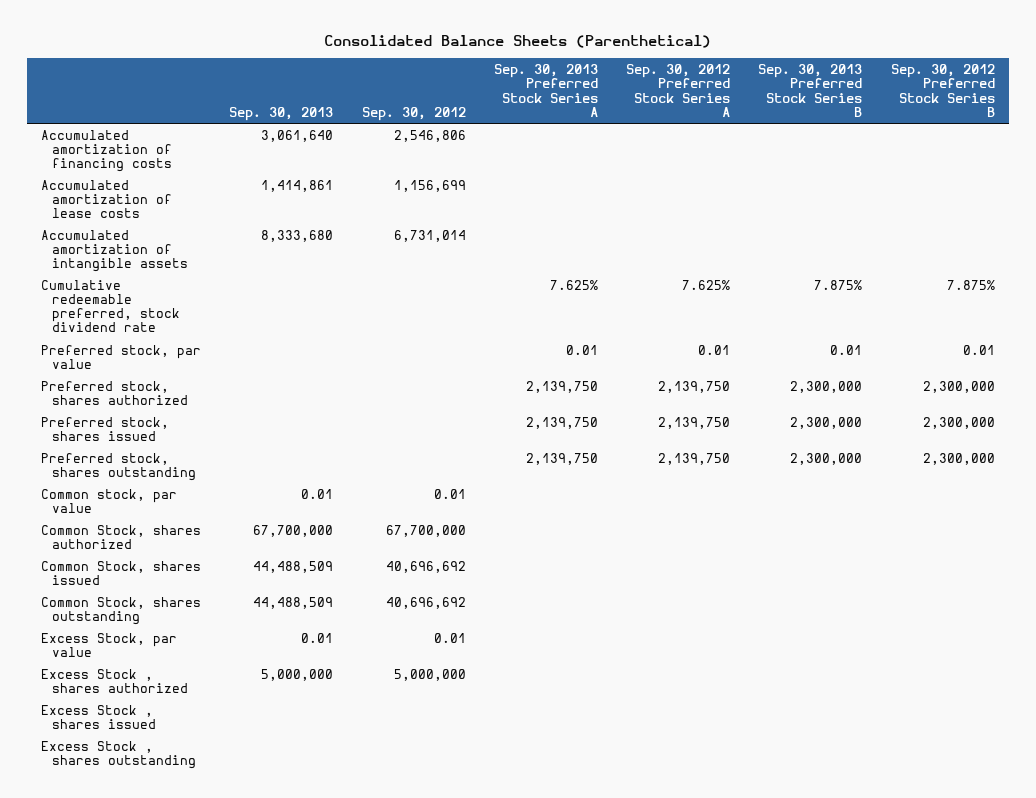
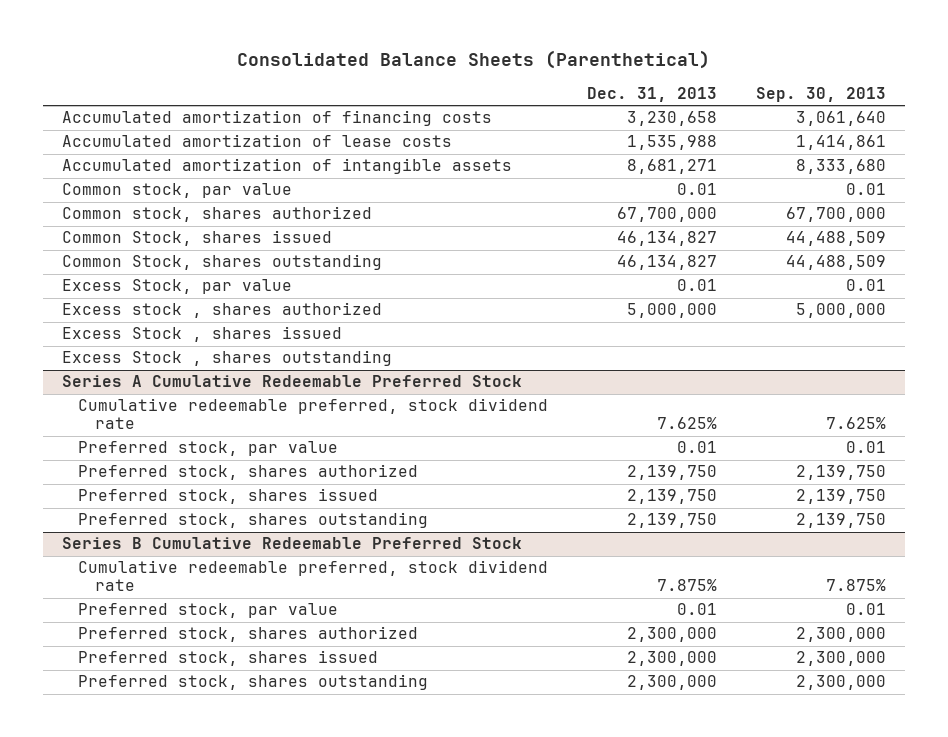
[361,106,466,121] Sep. 30, 2012 -> none
[493,64,598,117] Sep. 30, 2013 Preferred Stock Series A -> none
[626,64,731,117] Sep. 30, 2012 Preferred Stock Series A -> none
[758,64,863,117] Sep. 30, 2013 Preferred Stock Series B -> none
[890,64,995,117] Sep. 30, 2012 Preferred Stock Series B -> none
none -> [587,87,718,103] Dec. 31, 2013
[40,279,180,333] Cumulative redeemable preferred, stock dividend rate -> none
[40,344,201,369] Preferred stock, par value -> none
[40,380,188,405] Preferred stock, shares authorized -> none
[40,416,169,441] Preferred stock, shares issued -> none
[40,452,196,481] Preferred stock, shares outstanding -> none
[40,524,201,549] Common Stock, shares authorized -> [61,206,372,223] Common stock, shares authorized
[40,668,188,693] Excess Stock , shares authorized -> [61,302,382,319] Excess stock , shares authorized
none -> [61,375,522,388] Series A Cumulative Redeemable Preferred Stock
none -> [78,398,549,430] Cumulative redeemable preferred, stock dividend rate
none -> [78,441,339,457] Preferred stock, par value
none -> [78,464,419,481] Preferred stock, shares authorized
none -> [78,488,379,505] Preferred stock, shares issued
none -> [78,512,429,529] Preferred stock, shares outstanding
none -> [61,537,522,550] Series B Cumulative Redeemable Preferred Stock
none -> [78,560,549,592] Cumulative redeemable preferred, stock dividend rate
none -> [78,603,339,619] Preferred stock, par value
none -> [78,626,419,643] Preferred stock, shares authorized
none -> [78,650,379,667] Preferred stock, shares issued
none -> [78,674,429,691] Preferred stock, shares outstanding

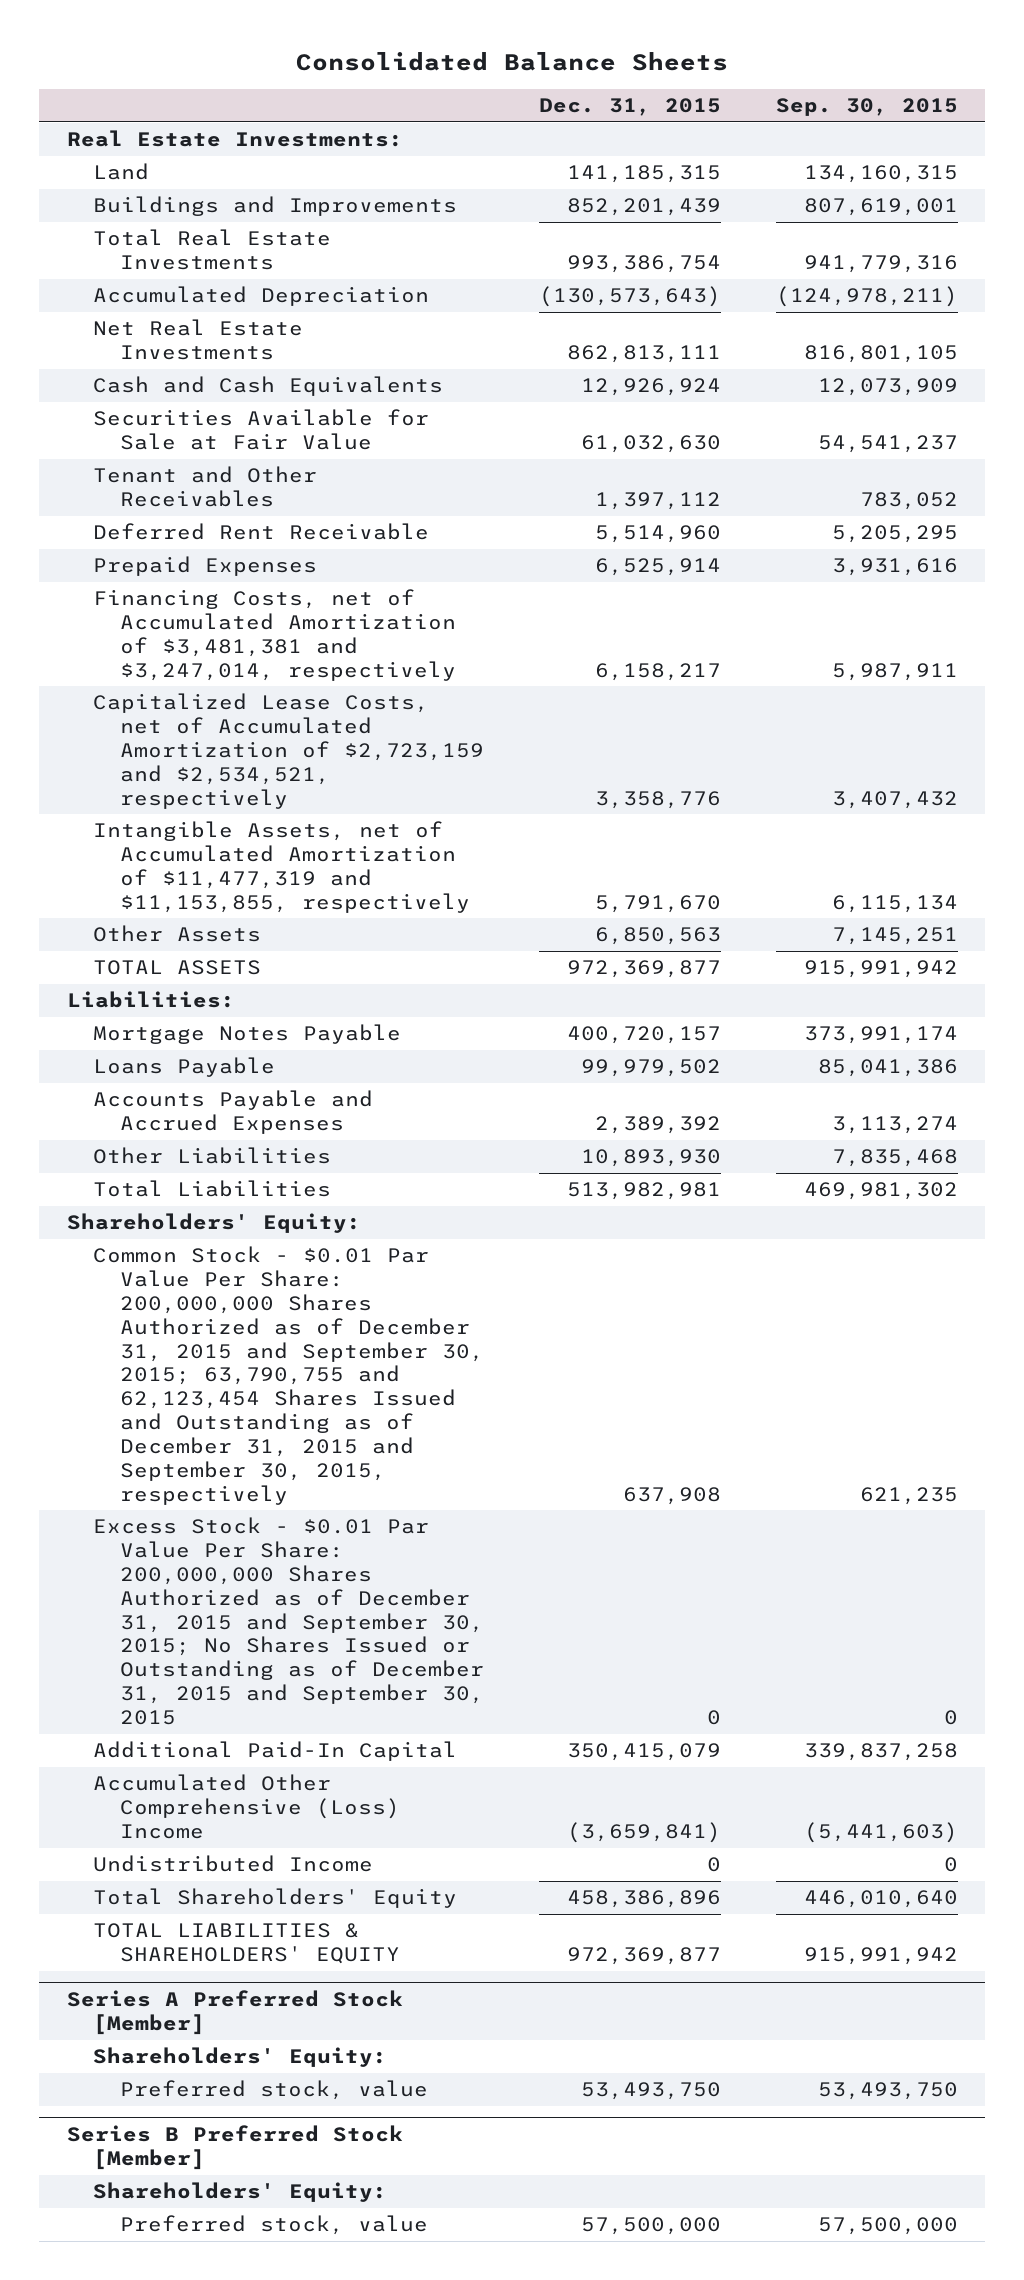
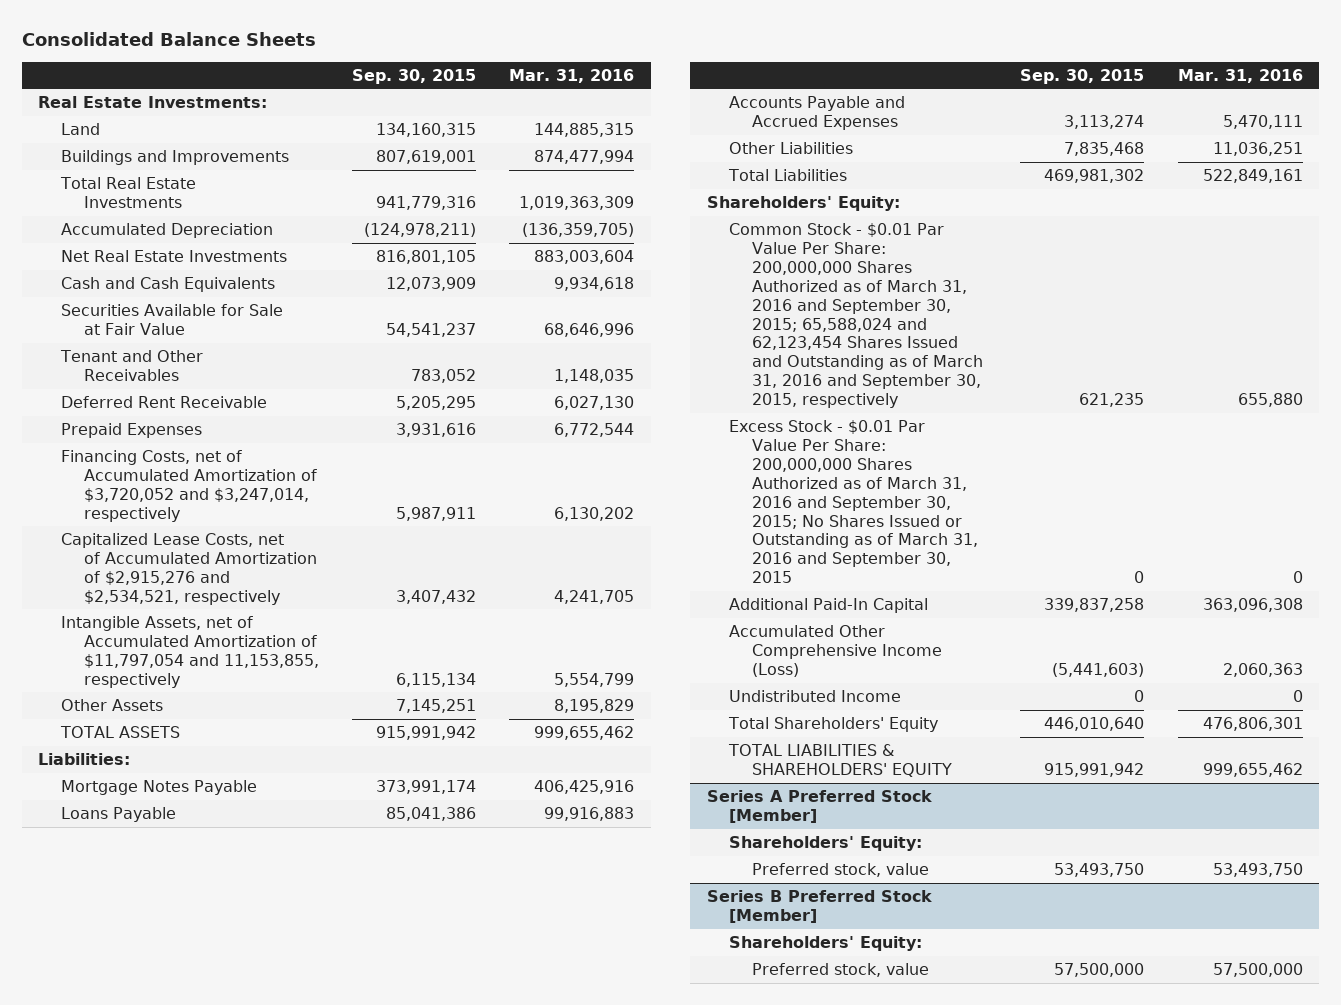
[538,98,721,117] Dec. 31, 2015 -> none
none -> [509,68,635,83] Mar. 31, 2016
[93,589,456,681] Financing Costs, net of Accumulated Amortization of $3,481,381 and $3,247,014, respectively -> [60,450,317,522] Financing Costs, net of Accumulated Amortization of $3,720,052 and $3,247,014, respectively
[93,693,484,809] Capitalized Lease Costs, net of Accumulated Amortization of $2,723,159 and $2,534,521, respectively -> [60,533,317,605] Capitalized Lease Costs, net of Accumulated Amortization of $2,915,276 and $2,534,521, respectively
[93,821,470,913] Intangible Assets, net of Accumulated Amortization of $11,477,319 and $11,153,855, respectively -> [60,616,319,688] Intangible Assets, net of Accumulated Amortization of $11,797,054 and 11,153,855, respectively
[93,1246,484,1505] Common Stock - $0.01 Par Value Per Share: 200,000,000 Shares Authorized as of December 31, 2015 and September 30, 2015; 63,790,755 and 62,123,454 Shares Issued and Outstanding as of December 31, 2015 and September 30, 2015, respectively -> [729,223,984,409] Common Stock - $0.01 Par Value Per Share: 200,000,000 Shares Authorized as of March 31, 2016 and September 30, 2015; 65,588,024 and 62,123,454 Shares Issued and Outstanding as of March 31, 2016 and September 30, 2015, respectively
[93,1517,484,1725] Excess Stock - $0.01 Par Value Per Share: 200,000,000 Shares Authorized as of December 31, 2015 and September 30, 2015; No Shares Issued or Outstanding as of December 31, 2015 and September 30, 2015 -> [729,420,979,584] Excess Stock - $0.01 Par Value Per Share: 200,000,000 Shares Authorized as of March 31, 2016 and September 30, 2015; No Shares Issued or Outstanding as of March 31, 2016 and September 30, 2015
[93,1774,400,1839] Accumulated Other Comprehensive (Loss) Income -> [729,625,943,677] Accumulated Other Comprehensive Income (Loss)

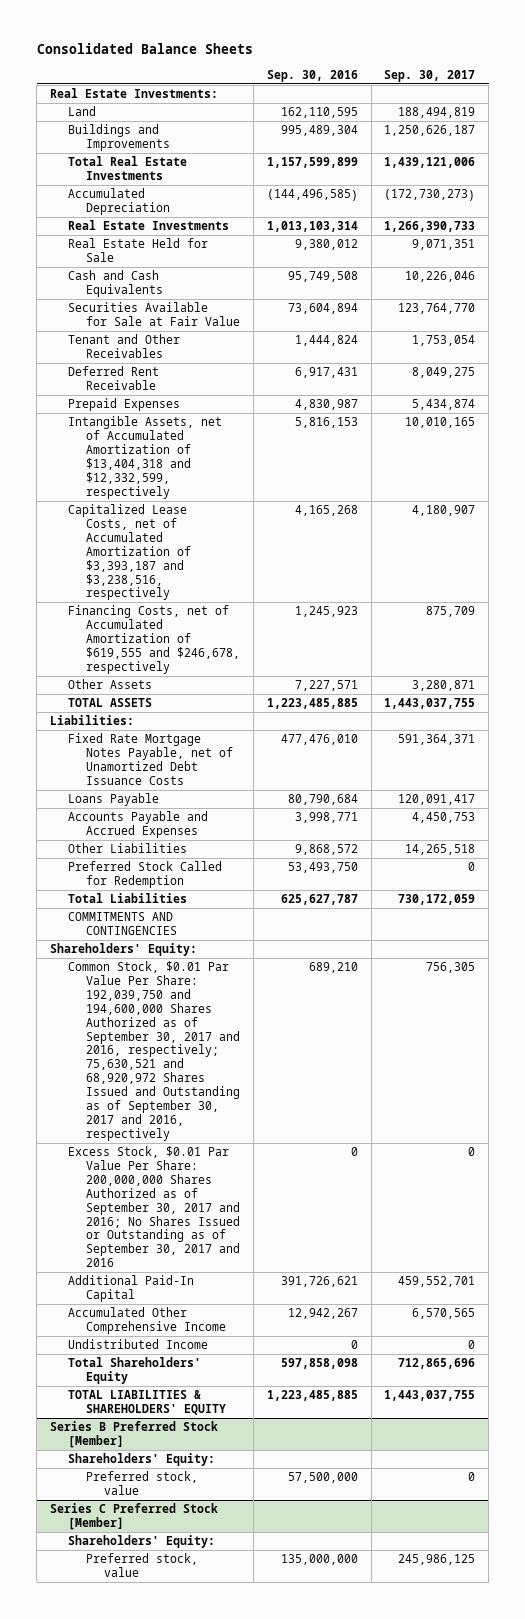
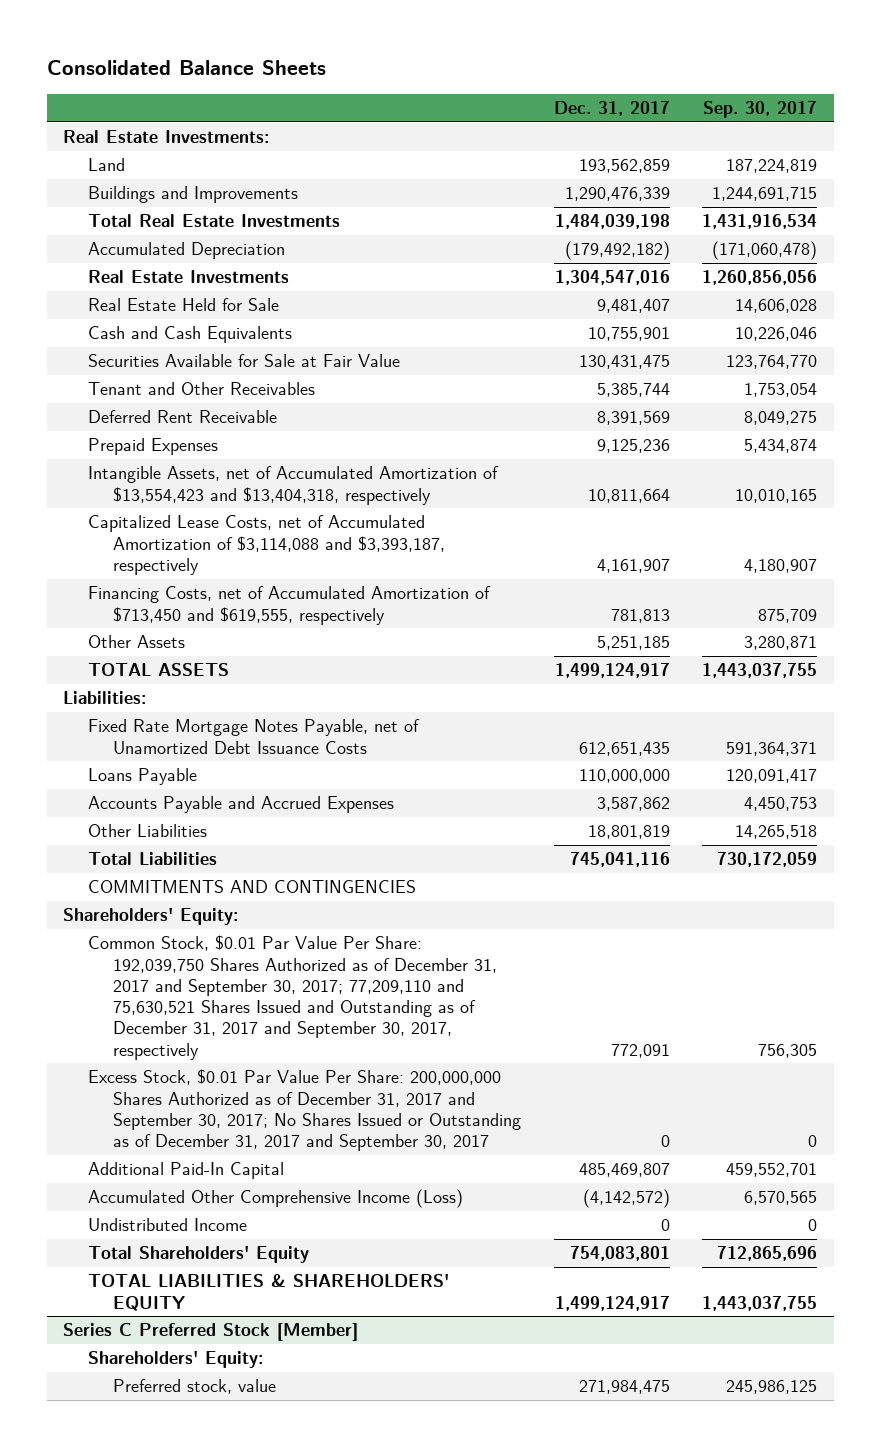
[266,69,358,82] Sep. 30, 2016 -> none
none -> [553,100,670,116] Dec. 31, 2017
[398,107,476,119] 188,494,819 -> [726,159,818,174] 187,224,819
[384,125,476,137] 1,250,626,187 -> [712,187,818,202] 1,244,691,715
[384,157,476,169] 1,439,121,006 -> [702,214,818,230] 1,431,916,534
[384,189,476,202] (172,730,273) -> [712,241,818,261] (171,060,478)
[384,221,476,233] 1,266,390,733 -> [702,270,818,286] 1,260,856,056
[412,239,476,251] 9,071,351 -> [735,299,818,314] 14,606,028
[68,416,223,499] Intangible Assets, net of Accumulated Amortization of $13,404,318 and $12,332,599, respectively -> [88,466,500,505] Intangible Assets, net of Accumulated Amortization of $13,554,423 and $13,404,318, respectively
[68,504,192,601] Capitalized Lease Costs, net of Accumulated Amortization of $3,393,187 and $3,238,516, respectively -> [88,515,446,575] Capitalized Lease Costs, net of Accumulated Amortization of $3,114,088 and $3,393,187, respectively
[68,605,241,674] Financing Costs, net of Accumulated Amortization of $619,555 and $246,678, respectively -> [88,586,492,625] Financing Costs, net of Accumulated Amortization of $713,450 and $619,555, respectively
[68,861,223,888] Preferred Stock Called for Redemption -> none
[68,961,241,1141] Common Stock, $0.01 Par Value Per Share: 192,039,750 and 194,600,000 Shares Authorized as of September 30, 2017 and 2016, respectively; 75,630,521 and 68,920,972 Shares Issued and Outstanding as of September 30, 2017 and 2016, respectively -> [88,935,498,1060] Common Stock, $0.01 Par Value Per Share: 192,039,750 Shares Authorized as of December 31, 2017 and September 30, 2017; 77,209,110 and 75,630,521 Shares Issued and Outstanding as of December 31, 2017 and September 30, 2017, respectively
[68,1146,241,1268] Excess Stock, $0.01 Par Value Per Share: 200,000,000 Shares Authorized as of September 30, 2017 and 2016; No Shares Issued or Outstanding as of September 30, 2017 and 2016 -> [88,1069,522,1152] Excess Stock, $0.01 Par Value Per Share: 200,000,000 Shares Authorized as of December 31, 2017 and September 30, 2017; No Shares Issued or Outstanding as of December 31, 2017 and September 30, 2017
[68,1307,227,1334] Accumulated Other Comprehensive Income -> [88,1189,464,1209] Accumulated Other Comprehensive Income (Loss)
[50,1421,219,1448] Series B Preferred Stock [Member] -> none
[68,1453,216,1467] Shareholders' Equity: -> none
[86,1471,199,1495] Preferred stock, value -> none

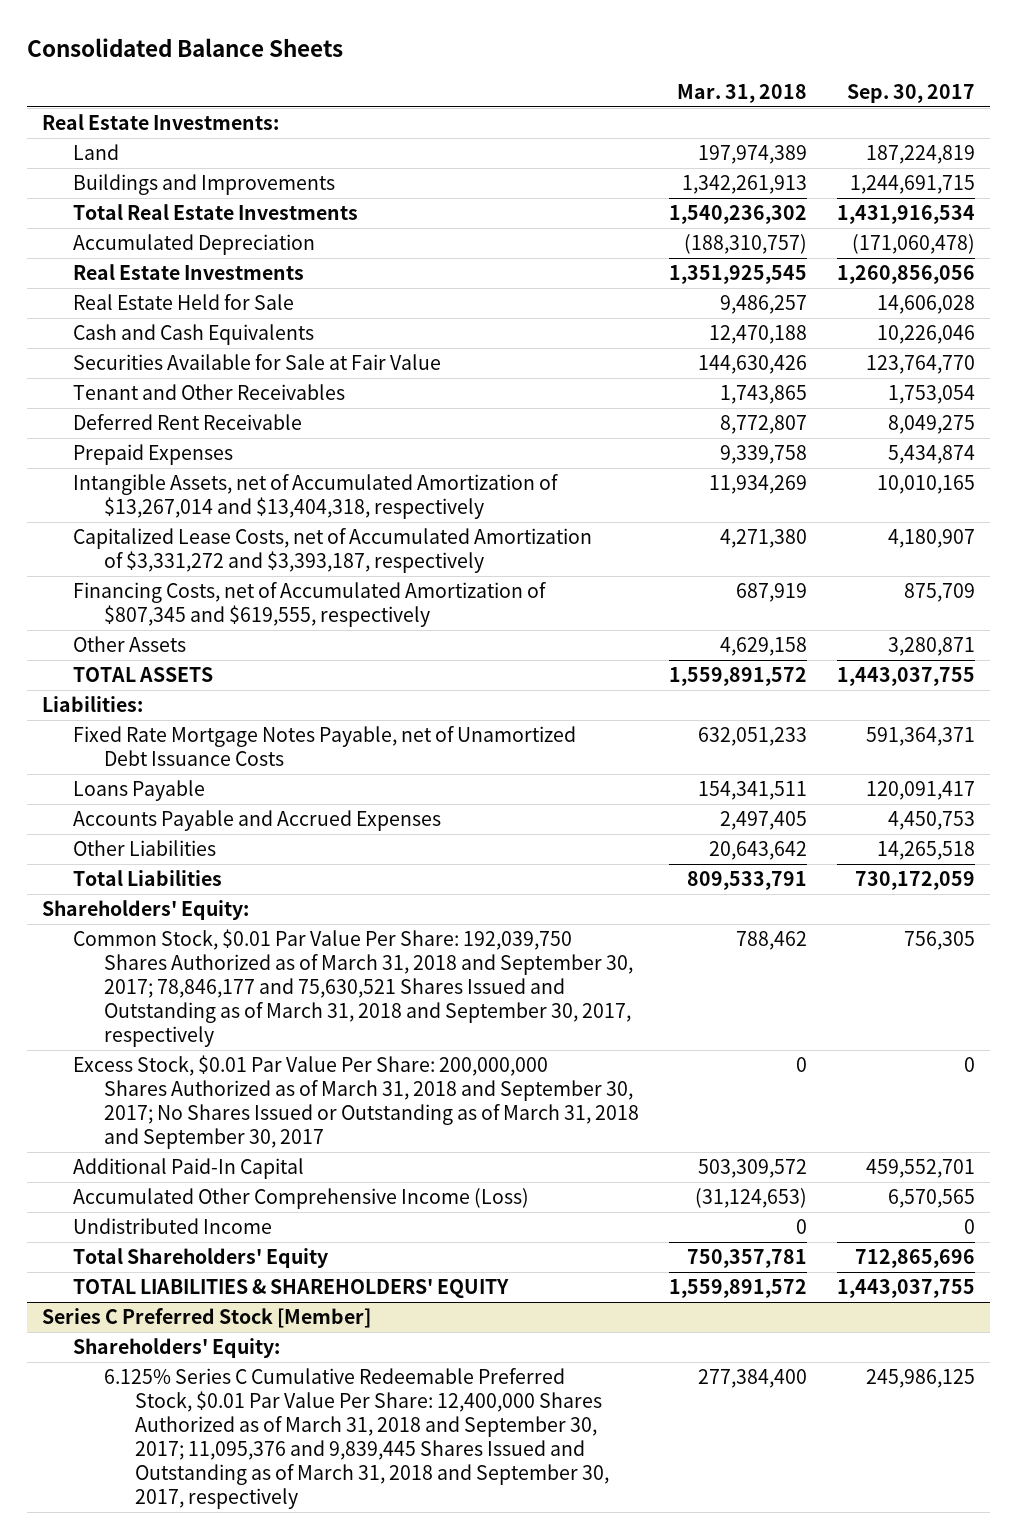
[553,100,670,116] Dec. 31, 2017 -> none
none -> [676,84,807,104] Mar. 31, 2018
[88,466,500,505] Intangible Assets, net of Accumulated Amortization of $13,554,423 and $13,404,318, respectively -> [72,474,558,520] Intangible Assets, net of Accumulated Amortization of $13,267,014 and $13,404,318, respectively
[88,515,446,575] Capitalized Lease Costs, net of Accumulated Amortization of $3,114,088 and $3,393,187, respectively -> [72,528,592,574] Capitalized Lease Costs, net of Accumulated Amortization of $3,331,272 and $3,393,187, respectively
[88,586,492,625] Financing Costs, net of Accumulated Amortization of $713,450 and $619,555, respectively -> [72,582,546,628] Financing Costs, net of Accumulated Amortization of $807,345 and $619,555, respectively
[88,880,417,894] COMMITMENTS AND CONTINGENCIES -> none
[88,935,498,1060] Common Stock, $0.01 Par Value Per Share: 192,039,750 Shares Authorized as of December 31, 2017 and September 30, 2017; 77,209,110 and 75,630,521 Shares Issued and Outstanding as of December 31, 2017 and September 30, 2017, respectively -> [72,929,633,1047] Common Stock, $0.01 Par Value Per Share: 192,039,750 Shares Authorized as of March 31, 2018 and September 30, 2017; 78,846,177 and 75,630,521 Shares Issued and Outstanding as of March 31, 2018 and September 30, 2017, respectively
[88,1069,522,1152] Excess Stock, $0.01 Par Value Per Share: 200,000,000 Shares Authorized as of December 31, 2017 and September 30, 2017; No Shares Issued or Outstanding as of December 31, 2017 and September 30, 2017 -> [72,1055,639,1150] Excess Stock, $0.01 Par Value Per Share: 200,000,000 Shares Authorized as of March 31, 2018 and September 30, 2017; No Shares Issued or Outstanding as of March 31, 2018 and September 30, 2017
[113,1379,277,1395] Preferred stock, value -> [103,1368,609,1509] 6.125% Series C Cumulative Redeemable Preferred Stock, $0.01 Par Value Per Share: 12,400,000 Shares Authorized as of March 31, 2018 and September 30, 2017; 11,095,376 and 9,839,445 Shares Issued and Outstanding as of March 31, 2018 and September 30, 2017, respectively

